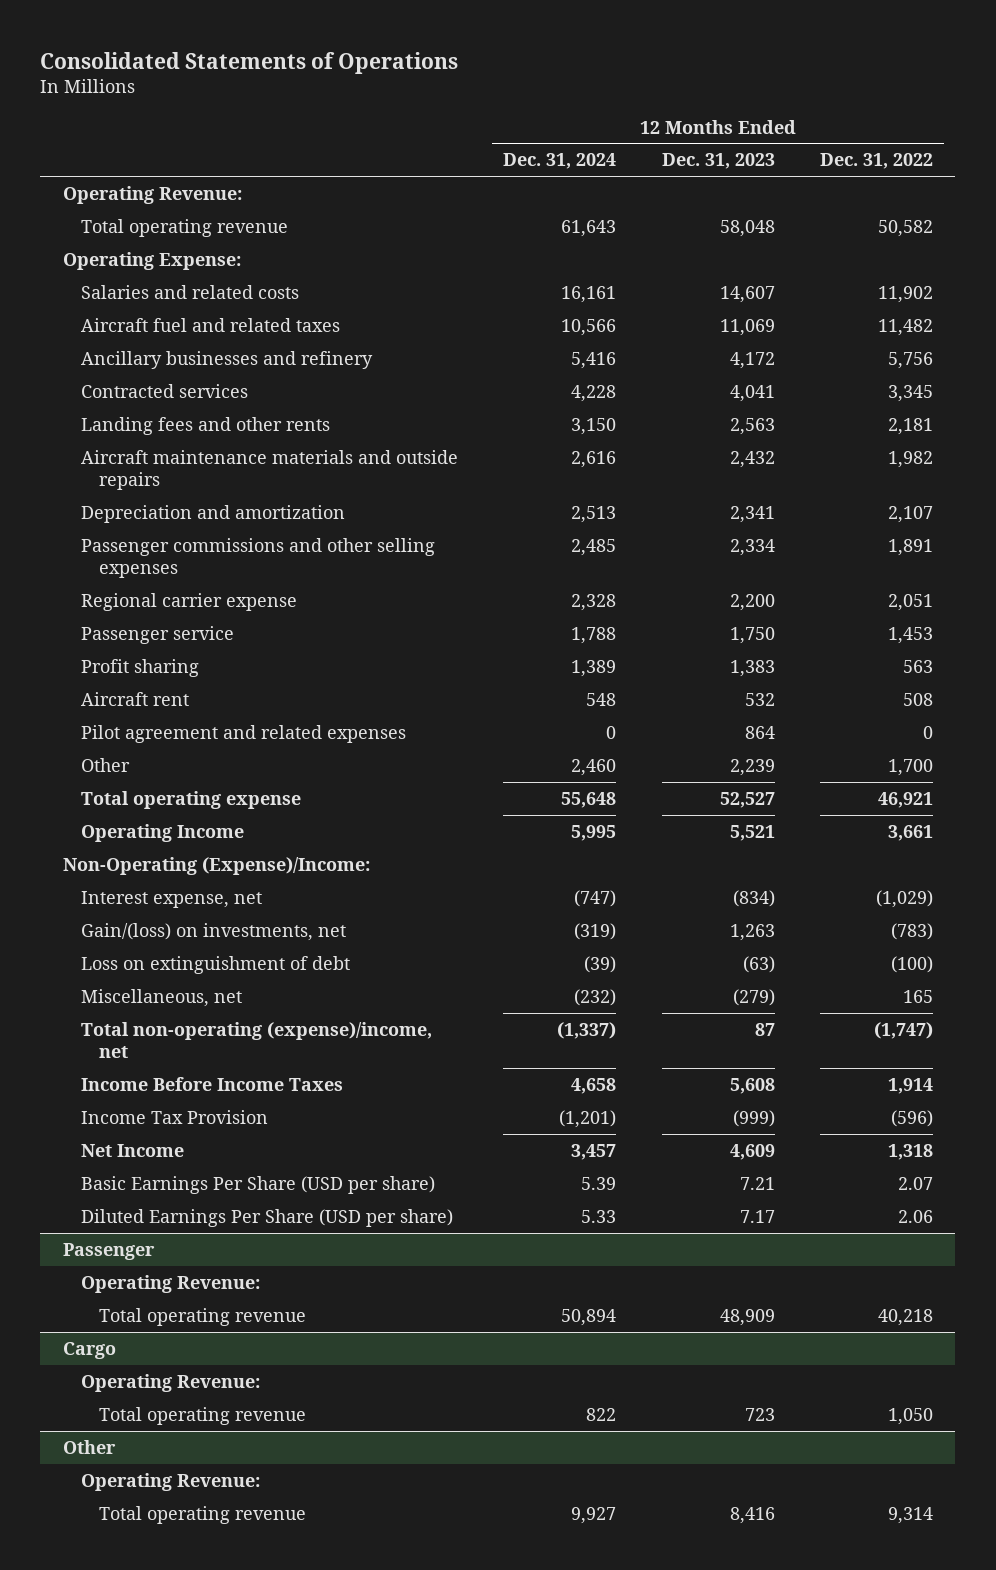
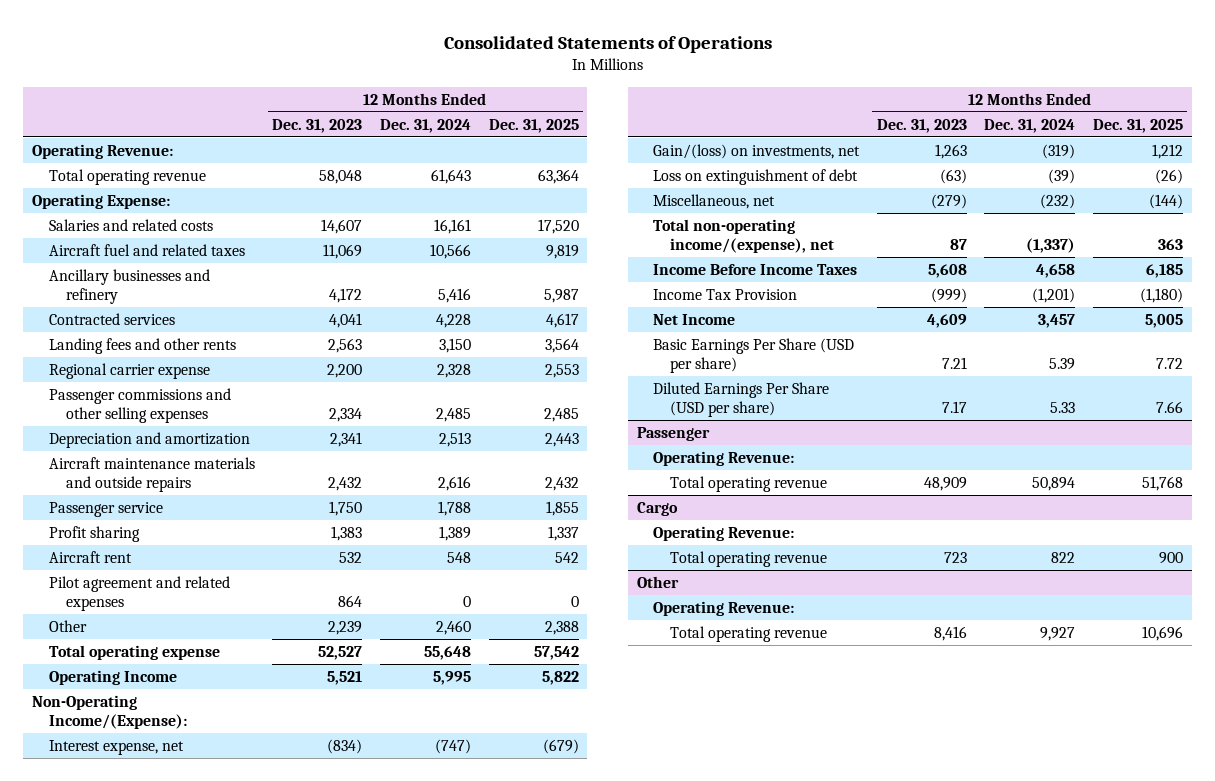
[819,153,933,170] Dec. 31, 2022 -> none
none -> [488,118,579,133] Dec. 31, 2025
[81,537,436,579] Passenger commissions and other selling expenses -> [48,388,231,424] Passenger commissions and other selling expenses
[81,504,346,523] Depreciation and amortization -> [48,432,250,449] Depreciation and amortization
[81,449,459,491] Aircraft maintenance materials and outside repairs -> [48,457,255,493] Aircraft maintenance materials and outside repairs
[63,856,371,875] Non-Operating (Expense)/Income: -> [32,695,187,730] Non-Operating Income/(Expense):
[81,1021,433,1059] Total non-operating (expense)/income, net -> [653,219,834,254] Total non-operating income/(expense), net

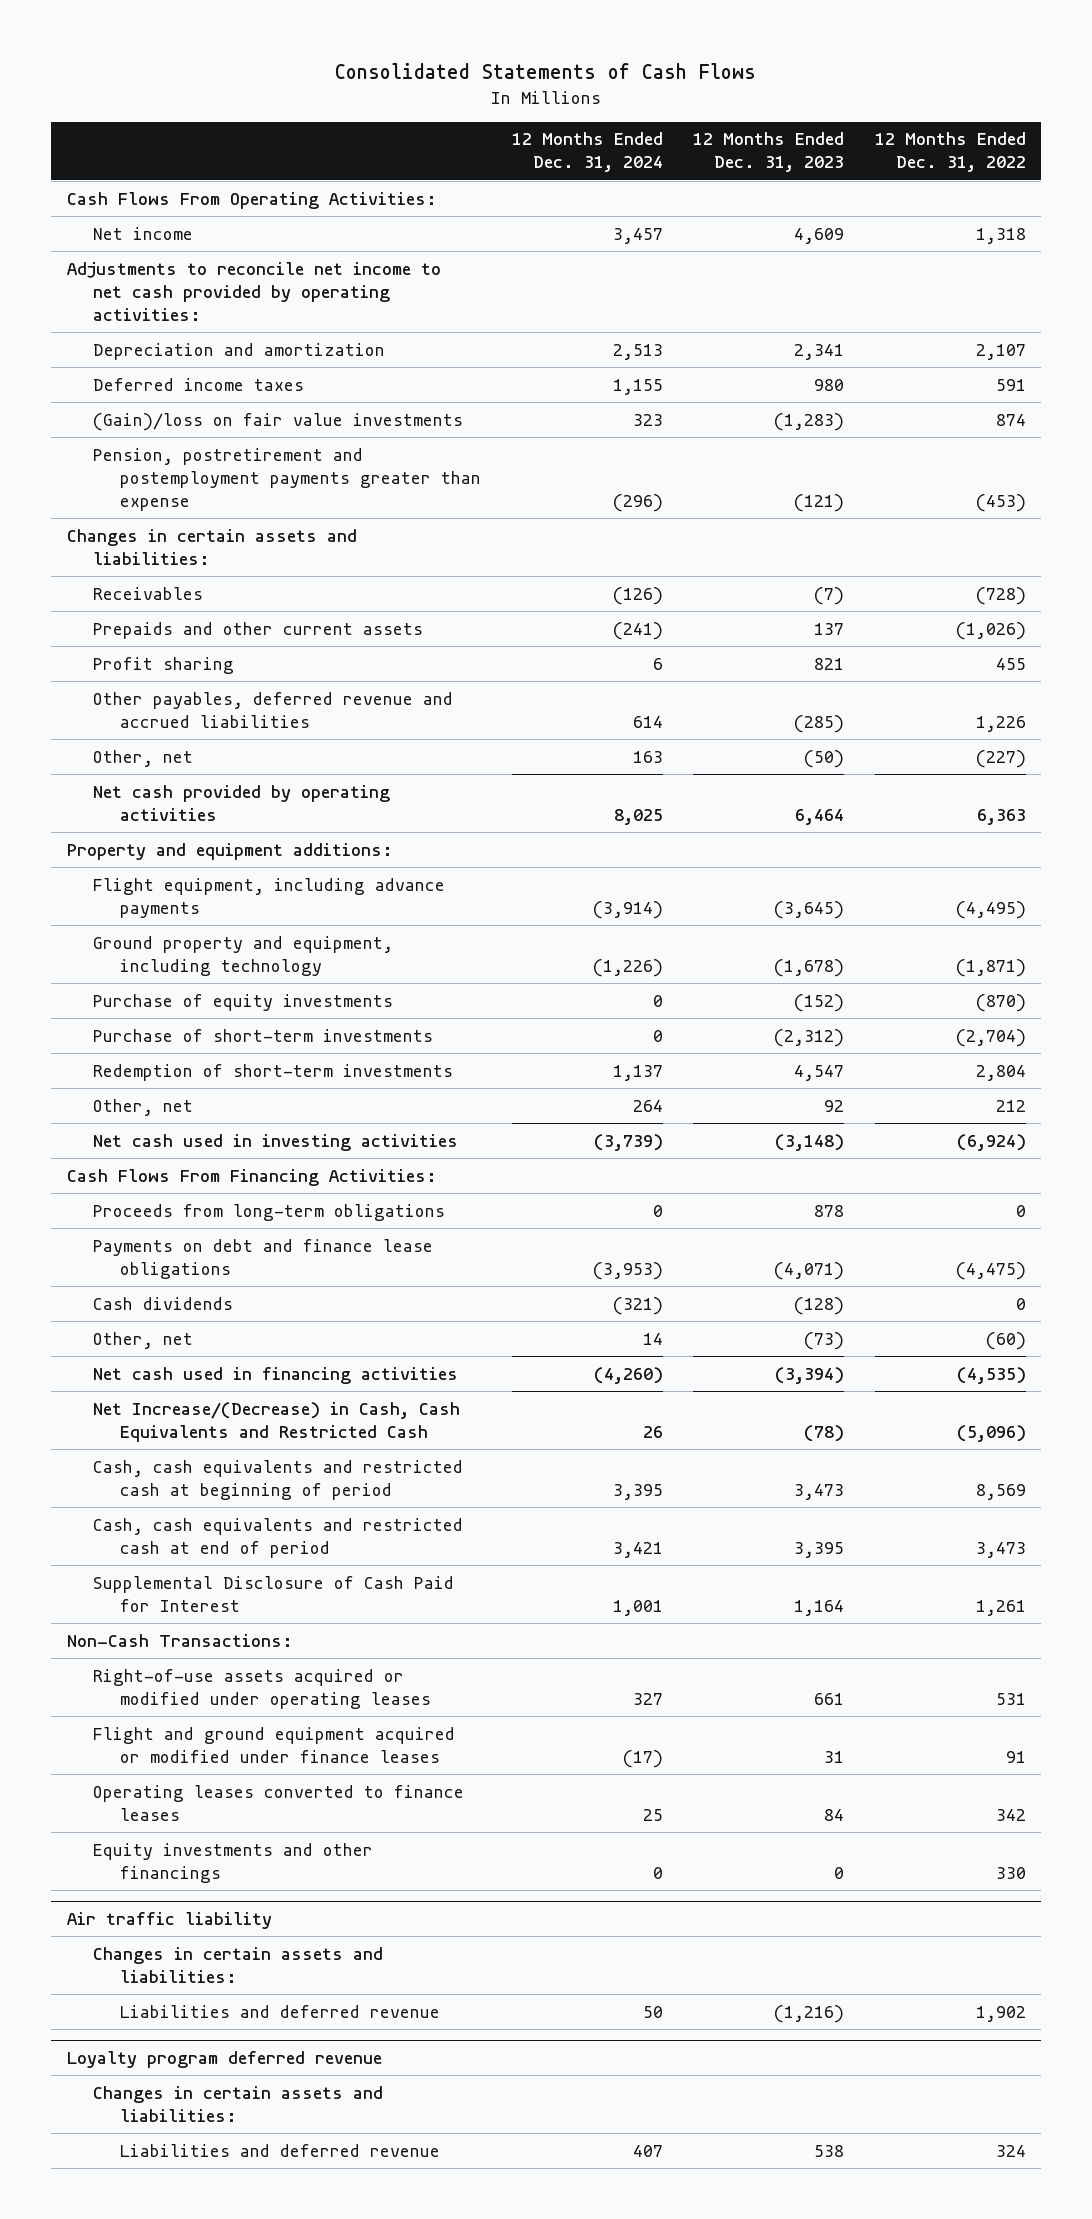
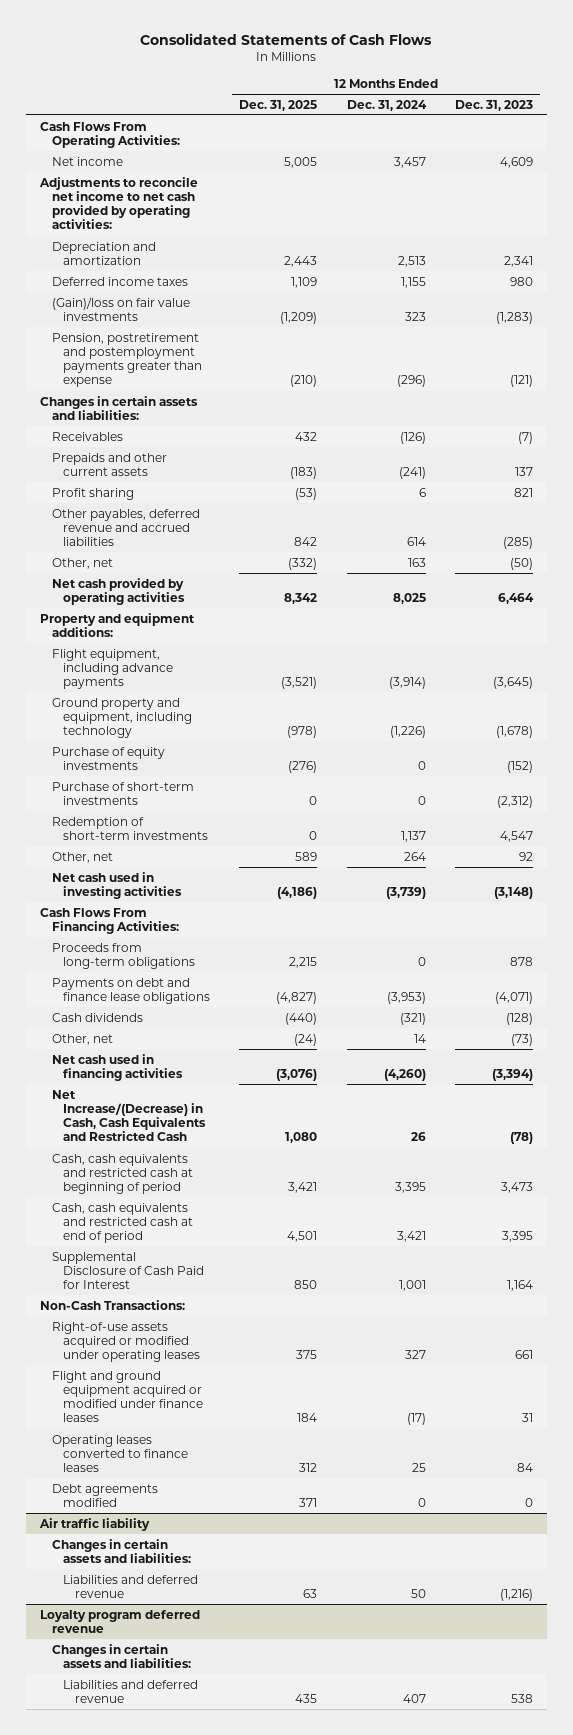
[874,132,1026,173] 12 Months Ended Dec. 31, 2022 -> none
none -> [239,99,318,111] Dec. 31, 2025
[93,1842,374,1883] Equity investments and other financings -> none
none -> [51,1483,158,1507] Debt agreements modified

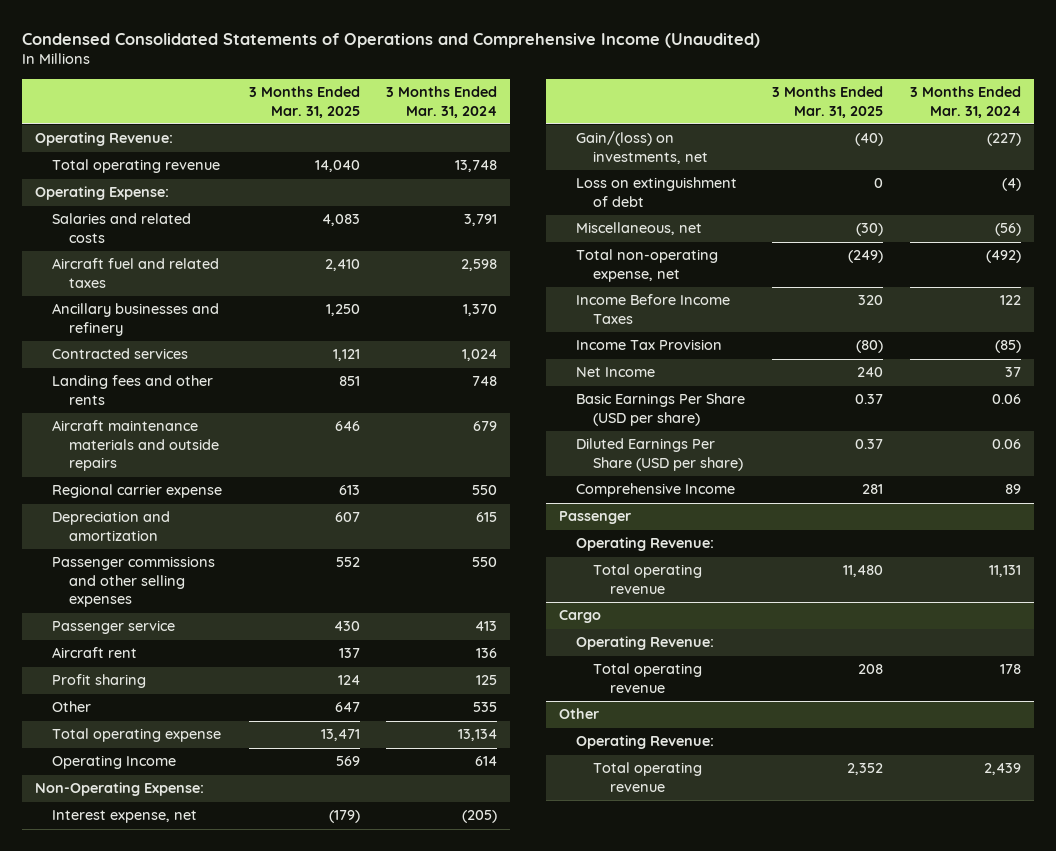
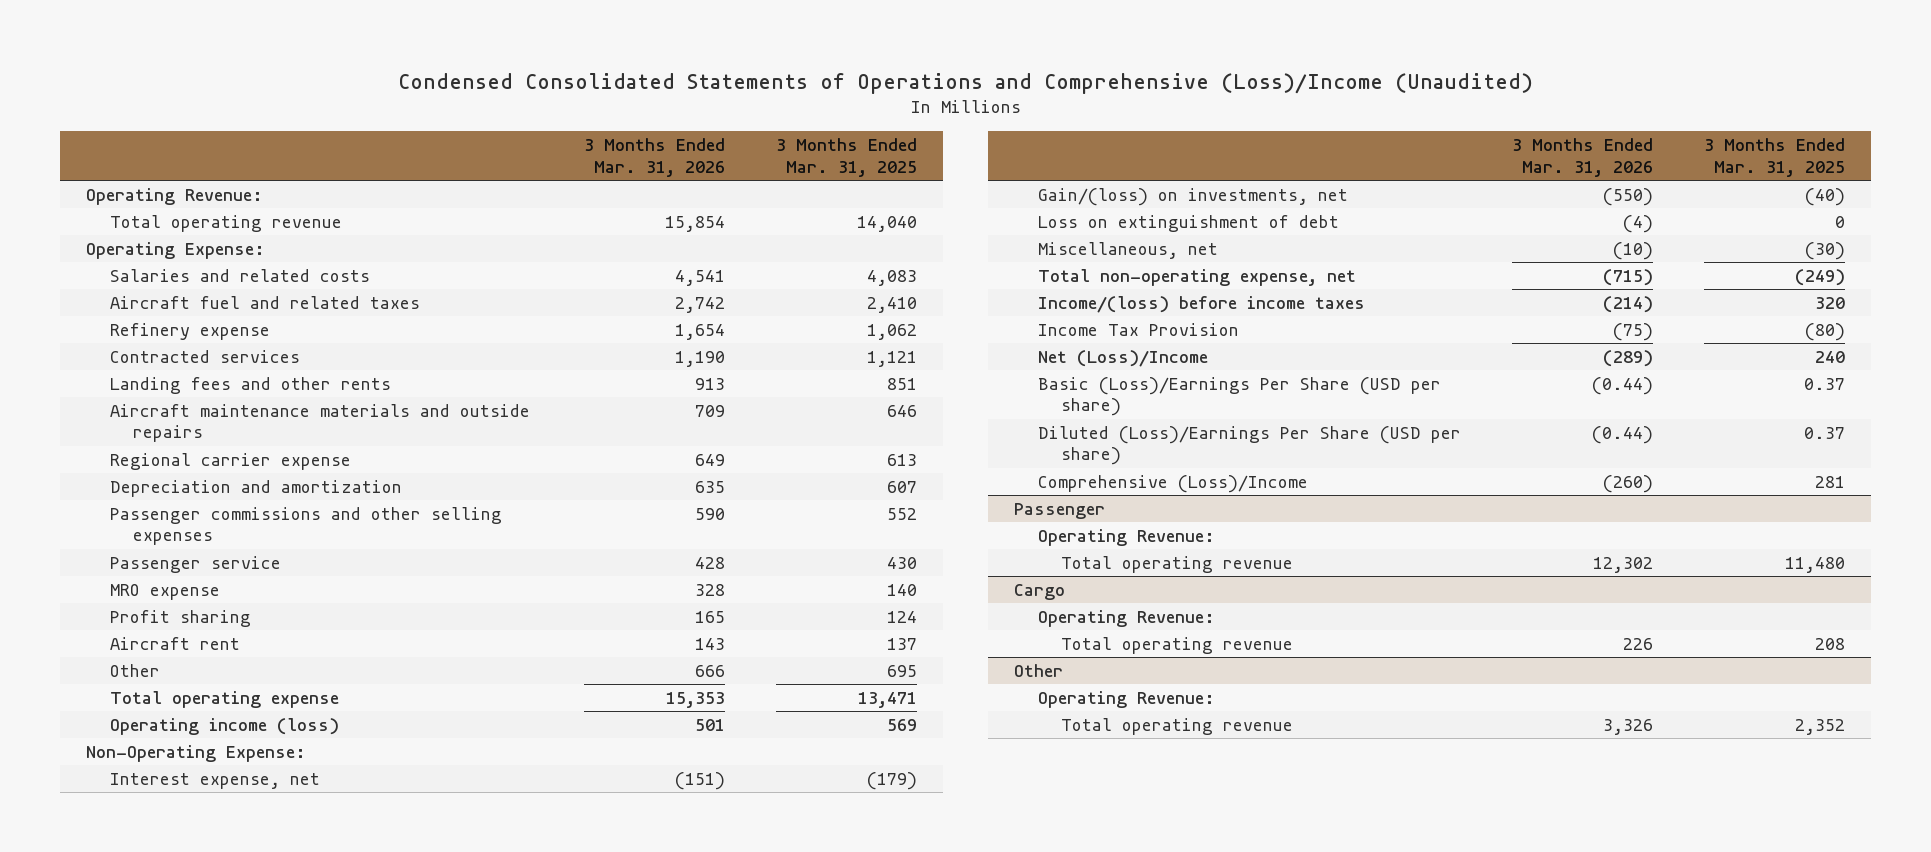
[22,32,761,48] Condensed Consolidated Statements of Operations and Comprehensive Income (Unaudited) -> [397,72,1533,94] Condensed Consolidated Statements of Operations and Comprehensive (Loss)/Income (Unaudited)
[385,86,497,118] 3 Months Ended Mar. 31, 2024 -> none
none -> [583,138,725,177] 3 Months Ended Mar. 31, 2026
[52,303,220,336] Ancillary businesses and refinery -> none
none -> [109,322,270,340] Refinery expense
none -> [109,583,220,600] MRO expense
[52,647,138,659] Aircraft rent -> [109,636,240,650] Aircraft rent
[334,702,360,713] 647 -> [887,664,918,677] 695
[52,755,177,770] Operating Income -> [109,717,339,735] Operating income (loss)
[576,294,731,324] Income Before Income Taxes -> [1037,295,1365,313] Income/(loss) before income taxes
[576,367,656,378] Net Income -> [1037,349,1208,367] Net (Loss)/Income
[576,393,746,426] Basic Earnings Per Share (USD per share) -> [1037,376,1441,417] Basic (Loss)/Earnings Per Share (USD per share)
[576,438,744,471] Diluted Earnings Per Share (USD per share) -> [1037,425,1461,466] Diluted (Loss)/Earnings Per Share (USD per share)
[576,483,736,498] Comprehensive Income -> [1037,474,1308,493] Comprehensive (Loss)/Income

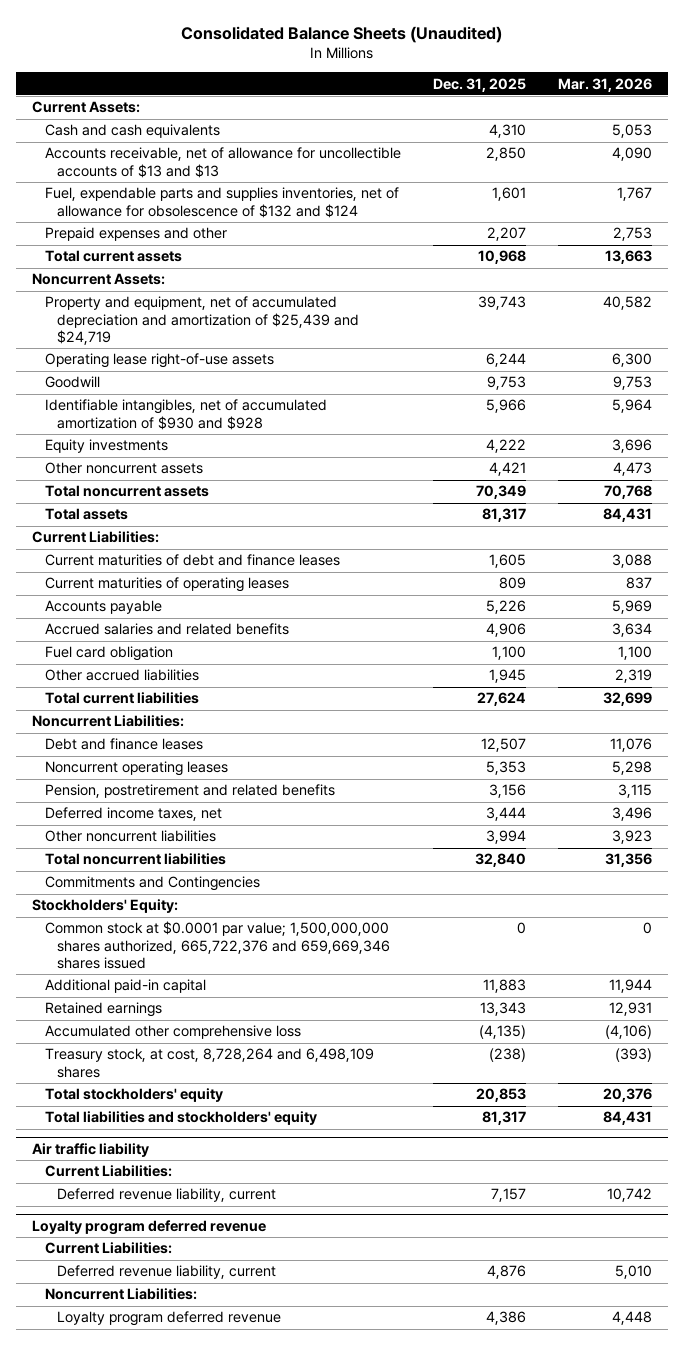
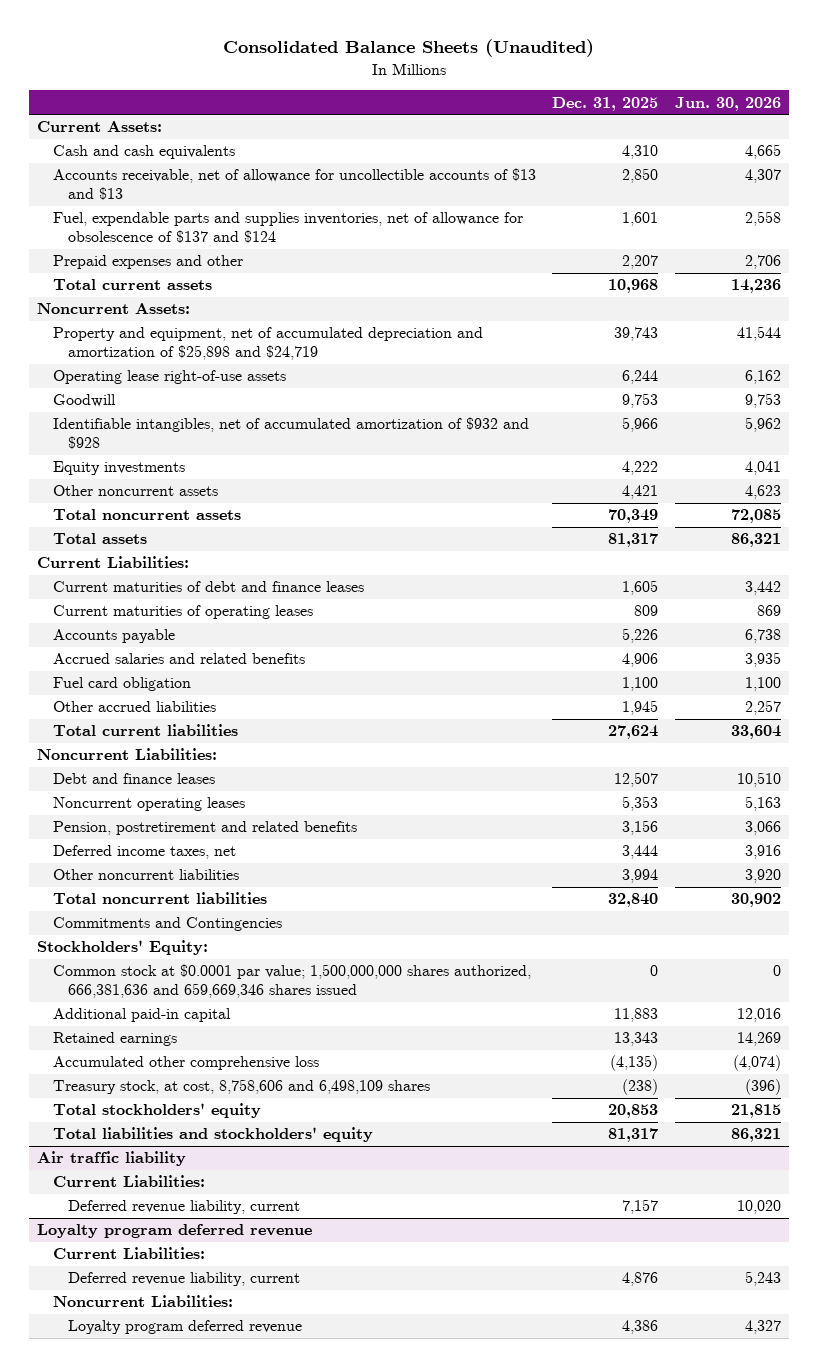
[557,77,652,92] Mar. 31, 2026 -> none
none -> [674,96,781,111] Jun. 30, 2026
[44,187,399,218] Fuel, expendable parts and supplies inventories, net of allowance for obsolescence of $132 and $124 -> [52,212,523,244] Fuel, expendable parts and supplies inventories, net of allowance for obsolescence of $137 and $124
[44,296,360,346] Property and equipment, net of accumulated depreciation and amortization of $25,439 and $24,719 -> [52,327,483,361] Property and equipment, net of accumulated depreciation and amortization of $25,898 and $24,719
[44,399,327,430] Identifiable intangibles, net of accumulated amortization of $930 and $928 -> [52,417,529,450] Identifiable intangibles, net of accumulated amortization of $932 and $928
[44,921,391,970] Common stock at $0.0001 par value; 1,500,000,000 shares authorized, 665,722,376 and 659,669,346 shares issued -> [52,964,531,999] Common stock at $0.0001 par value; 1,500,000,000 shares authorized, 666,381,636 and 659,669,346 shares issued
[44,1048,374,1078] Treasury stock, at cost, 8,728,264 and 6,498,109 shares -> [52,1079,430,1095] Treasury stock, at cost, 8,758,606 and 6,498,109 shares

